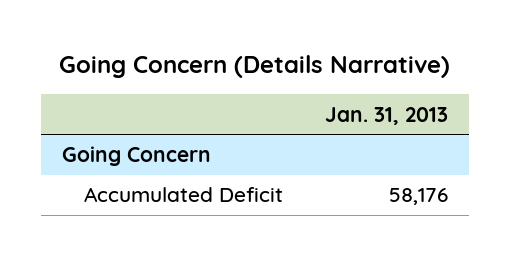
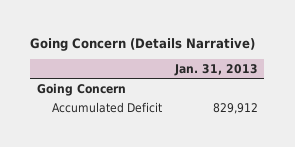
[389,188,449,206] 58,176 -> [212,102,258,114] 829,912

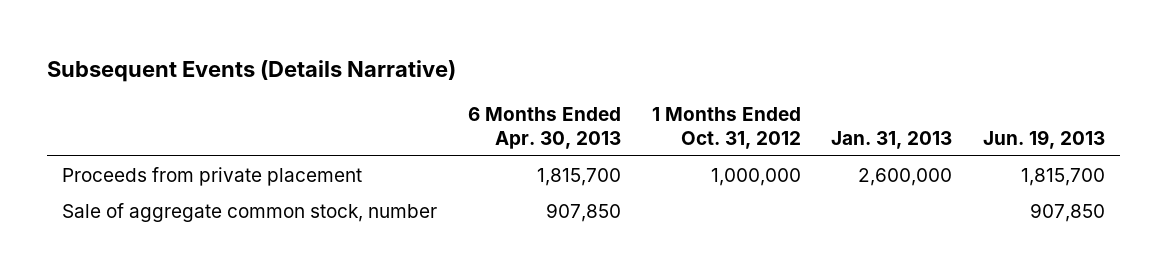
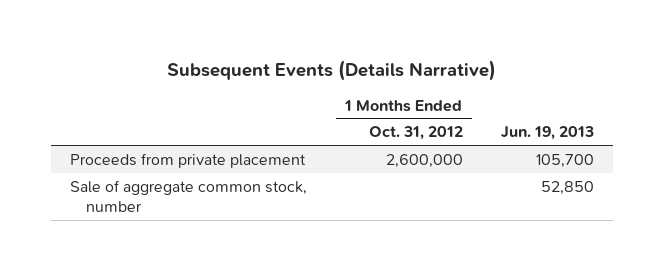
[467,106,621,149] 6 Months Ended Apr. 30, 2013 -> none
[831,130,953,149] Jan. 31, 2013 -> none
[710,167,801,186] 1,000,000 -> [385,153,463,168] 2,600,000
[1020,167,1105,186] 1,815,700 -> [536,153,595,168] 105,700
[1029,202,1105,222] 907,850 -> [541,180,595,195] 52,850

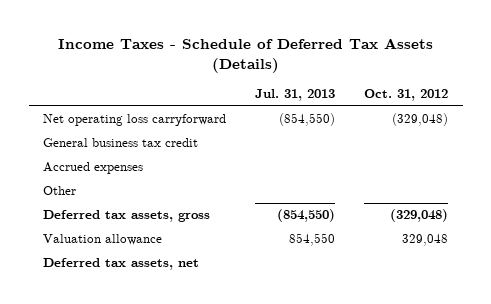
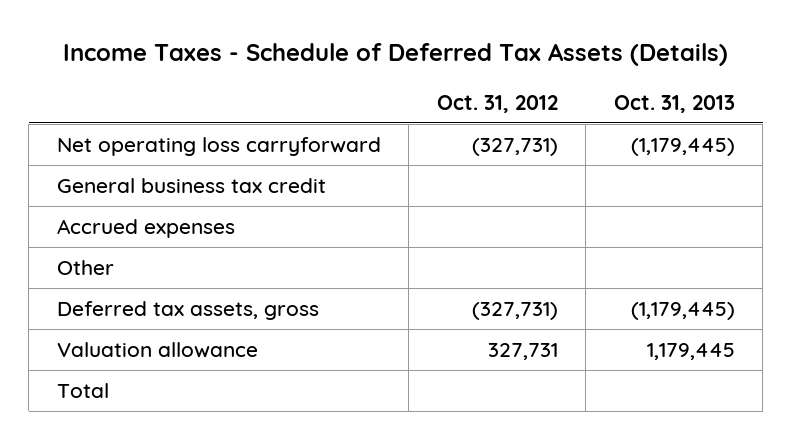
[255,89,336,102] Jul. 31, 2013 -> none
none -> [613,94,735,113] Oct. 31, 2013
[392,113,449,127] (329,048) -> [471,137,558,156] (327,731)
[390,209,449,223] (329,048) -> [471,301,558,320] (327,731)
[402,234,449,247] 329,048 -> [487,342,558,360] 327,731
[43,258,200,271] Deferred tax assets, net -> [56,382,109,398] Total

